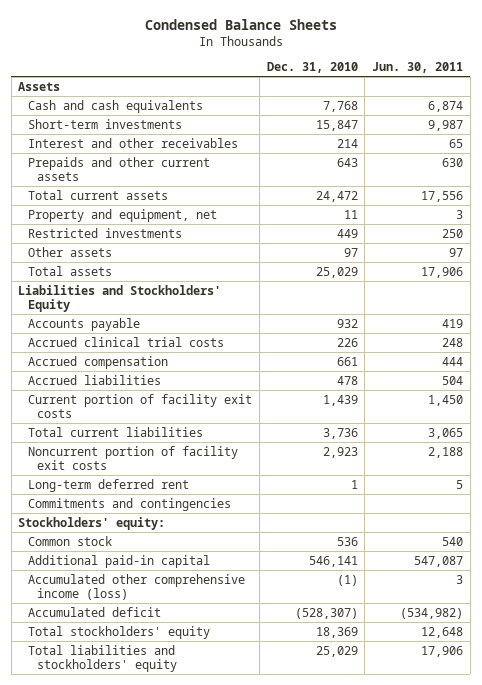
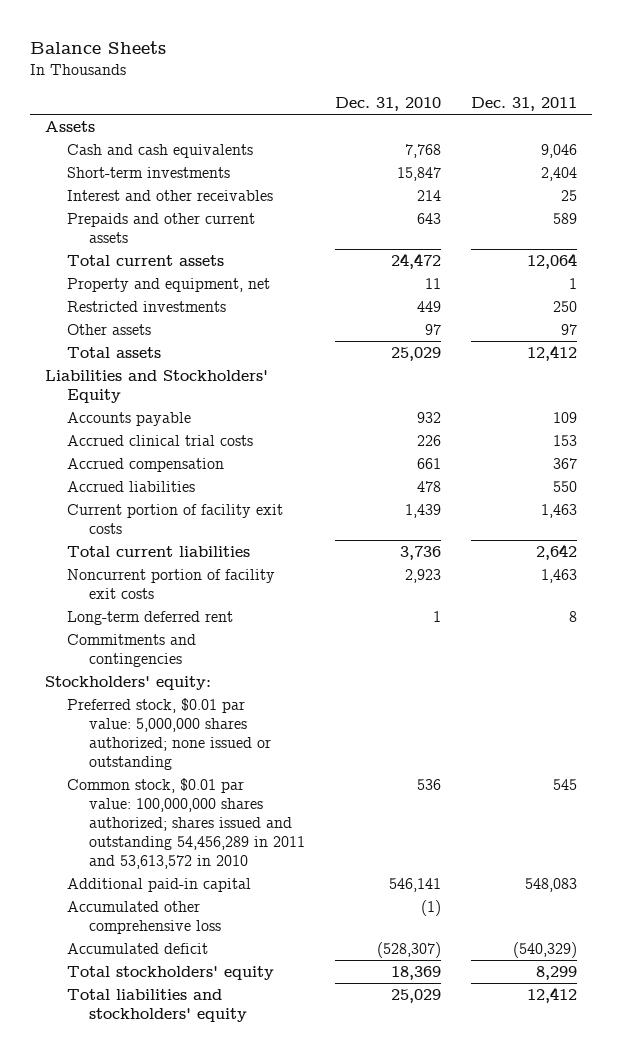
[144,18,337,30] Condensed Balance Sheets -> [29,40,166,54] Balance Sheets
[372,62,464,74] Jun. 30, 2011 -> none
none -> [471,96,578,111] Dec. 31, 2011
none -> [66,698,271,771] Preferred stock, $0.01 par value: 5,000,000 shares authorized; none issued or outstanding
[27,535,112,546] Common stock -> [66,778,305,870] Common stock, $0.01 par value: 100,000,000 shares authorized; shares issued and outstanding 54,456,289 in 2011 and 53,613,572 in 2010
[27,573,245,600] Accumulated other comprehensive income (loss) -> [66,901,221,935] Accumulated other comprehensive loss

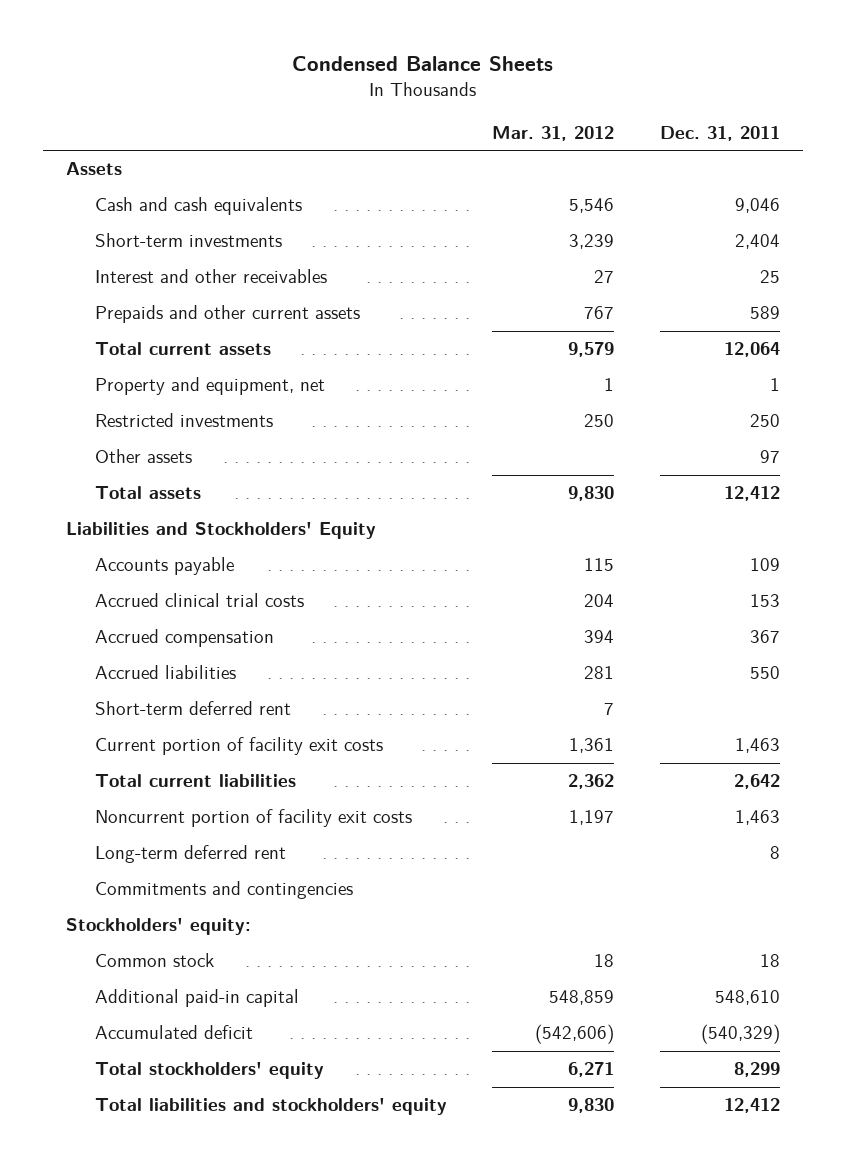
[29,40,166,54] Balance Sheets -> [291,56,553,72] Condensed Balance Sheets
[335,96,442,111] Dec. 31, 2010 -> none
none -> [492,125,615,141] Mar. 31, 2012
none -> [94,701,291,716] Short-term deferred rent
[66,698,271,771] Preferred stock, $0.01 par value: 5,000,000 shares authorized; none issued or outstanding -> none
[66,778,305,870] Common stock, $0.01 par value: 100,000,000 shares authorized; shares issued and outstanding 54,456,289 in 2011 and 53,613,572 in 2010 -> none
[66,901,221,935] Accumulated other comprehensive loss -> none
none -> [94,953,214,968] Common stock
[525,878,578,893] 548,083 -> [715,990,781,1006] 548,610

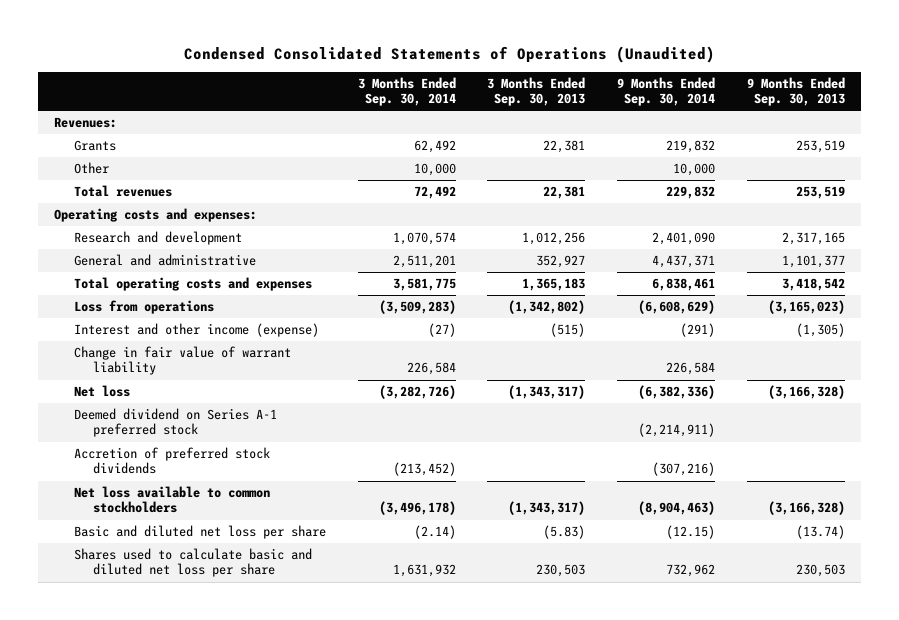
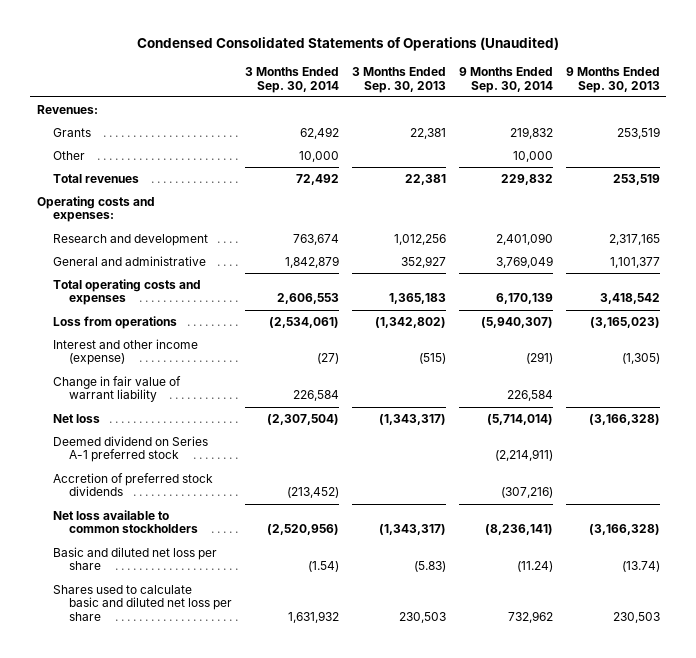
[392,232,456,246] 1,070,574 -> [292,233,339,245] 763,674
[392,255,456,269] 2,511,201 -> [284,255,339,268] 1,842,879
[652,255,716,269] 4,437,371 -> [495,255,553,268] 3,769,049
[392,278,456,292] 3,581,775 -> [276,293,339,305] 2,606,553
[652,278,716,292] 6,838,461 -> [495,293,553,305] 6,170,139
[378,300,456,315] (3,509,283) -> [268,316,339,328] (2,534,061)
[638,300,716,315] (6,608,629) -> [480,316,553,328] (5,940,307)
[378,385,456,400] (3,282,726) -> [266,413,339,425] (2,307,504)
[638,385,716,400] (6,382,336) -> [486,413,553,425] (5,714,014)
[378,501,456,516] (3,496,178) -> [266,524,339,536] (2,520,956)
[638,501,716,516] (8,904,463) -> [484,524,553,536] (8,236,141)
[413,525,456,540] (2.14) -> [307,561,339,573] (1.54)
[666,525,716,540] (12.15) -> [516,561,553,573] (11.24)

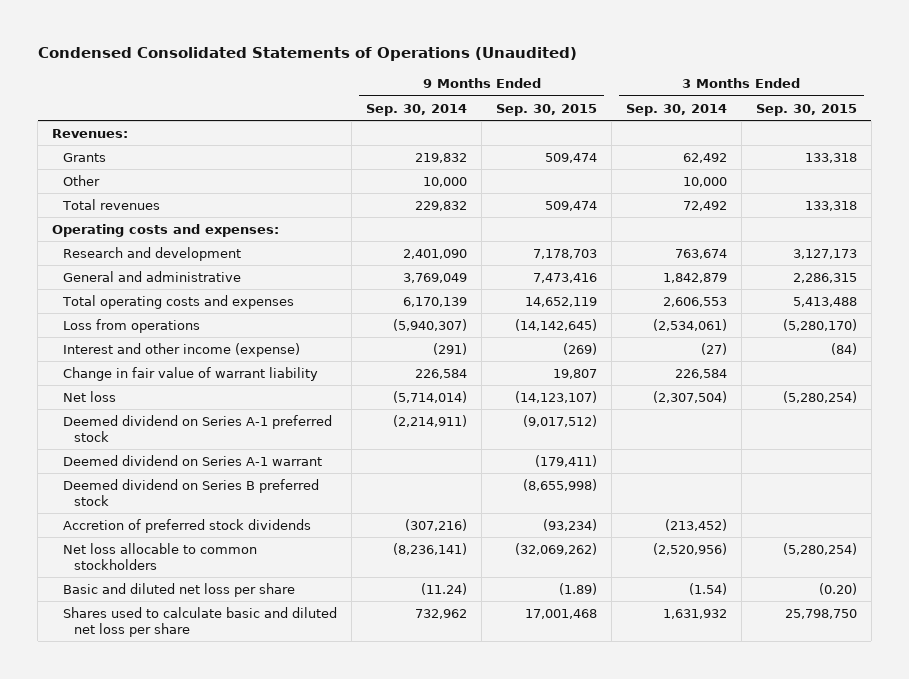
[351,66,446,93] 3 Months Ended Sep. 30, 2013 -> none
[565,66,660,93] 9 Months Ended Sep. 30, 2013 -> none
none -> [496,103,598,116] Sep. 30, 2015
none -> [755,103,857,116] Sep. 30, 2015
none -> [63,454,323,466] Deemed dividend on Series A-1 warrant
none -> [63,478,320,506] Deemed dividend on Series B preferred stock
[52,509,198,534] Net loss available to common stockholders -> [63,542,258,570] Net loss allocable to common stockholders

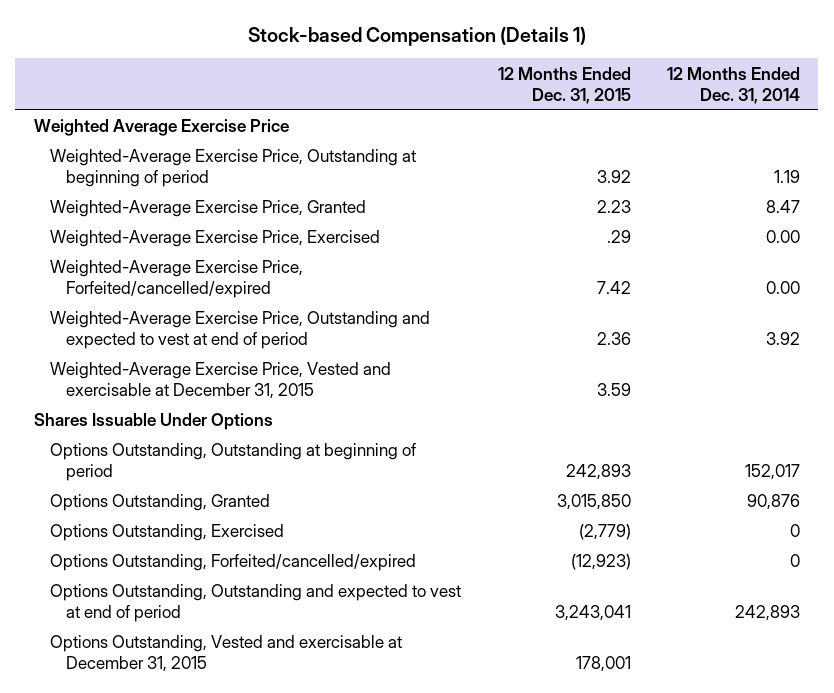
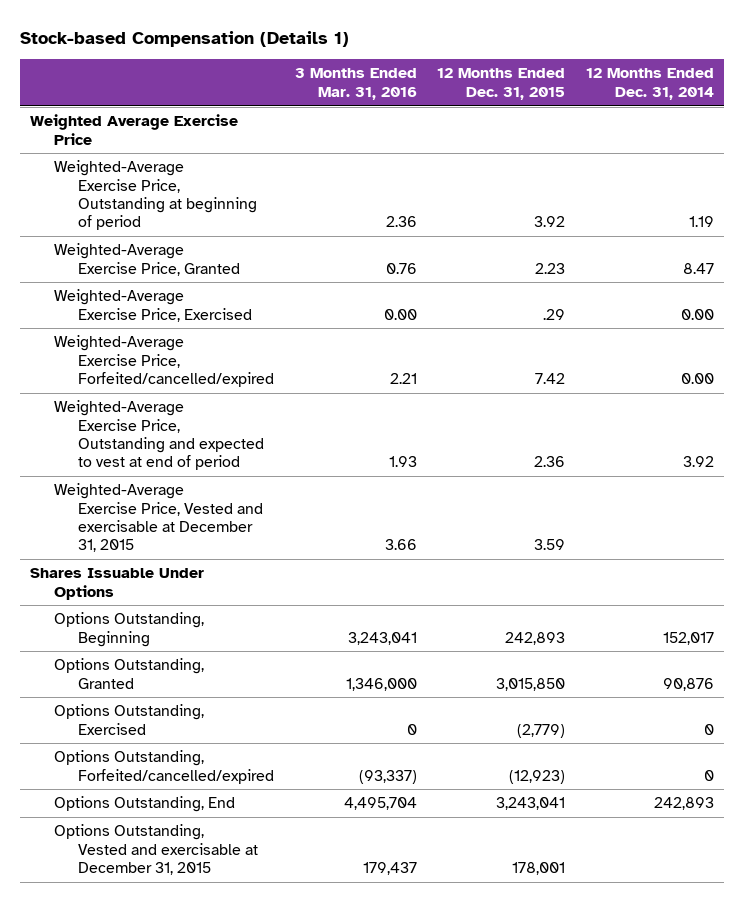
none -> [294,68,417,100] 3 Months Ended Mar. 31, 2016
[50,443,417,482] Options Outstanding, Outstanding at beginning of period -> [54,612,205,647] Options Outstanding, Beginning
[50,584,462,623] Options Outstanding, Outstanding and expected to vest at end of period -> [54,796,236,813] Options Outstanding, End

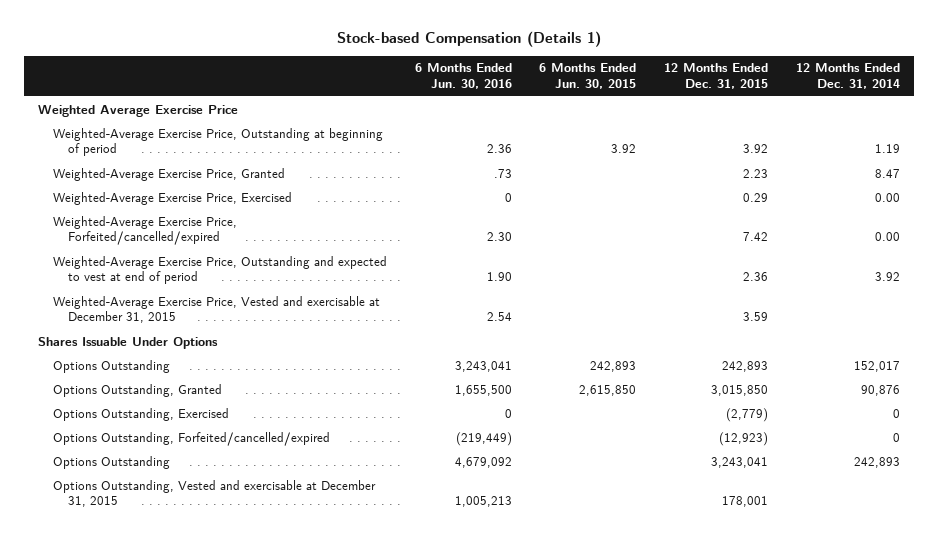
[294,68,417,100] 3 Months Ended Mar. 31, 2016 -> none
none -> [414,63,512,89] 6 Months Ended Jun. 30, 2016
none -> [539,63,637,89] 6 Months Ended Jun. 30, 2015
[543,308,566,320] .29 -> [742,192,768,202] 0.29
[54,612,205,647] Options Outstanding, Beginning -> [52,359,170,373] Options Outstanding
[54,796,236,813] Options Outstanding, End -> [52,455,170,469] Options Outstanding

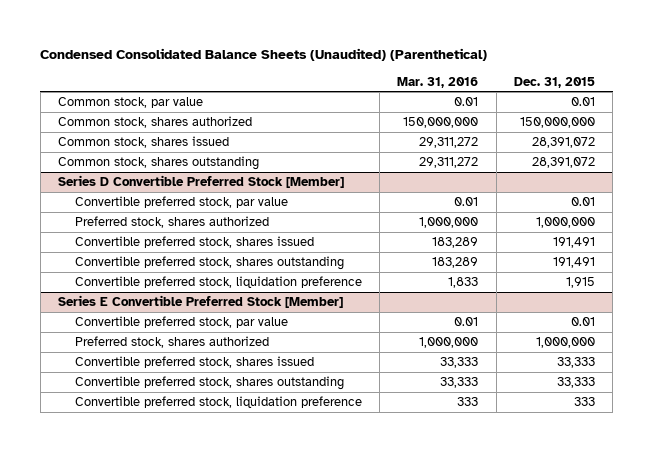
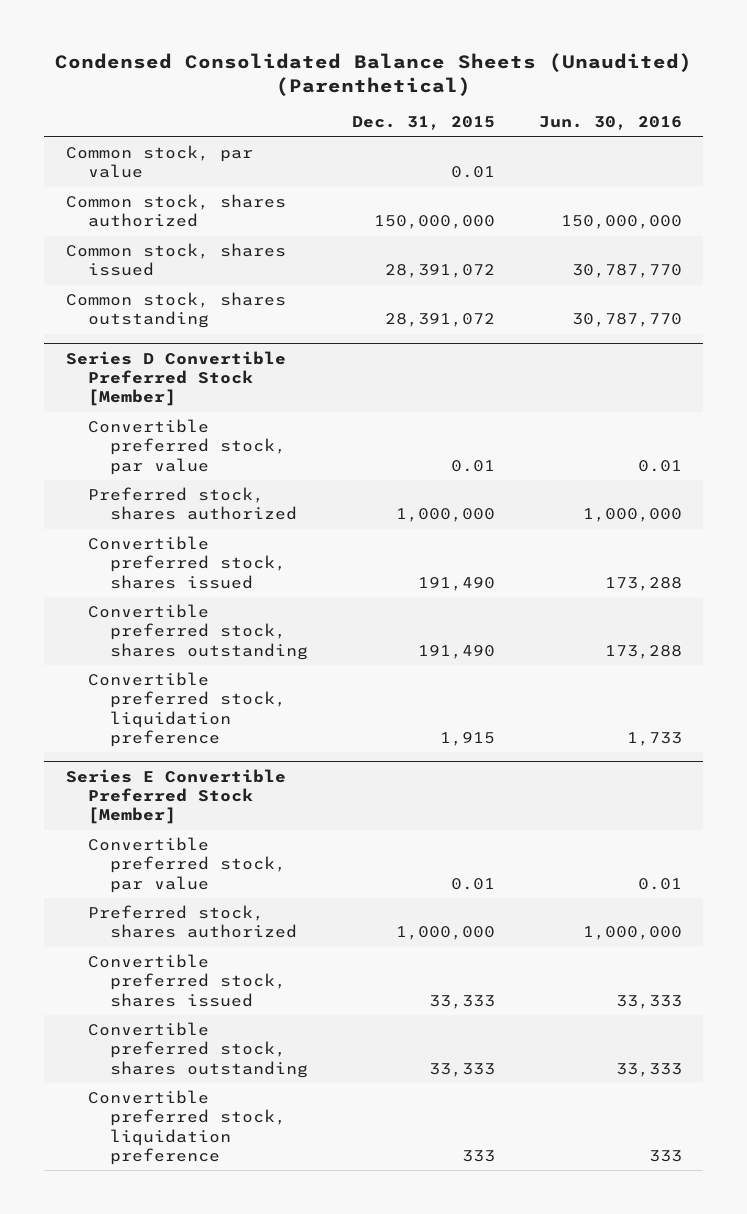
[397,76,479,88] Mar. 31, 2016 -> none
none -> [538,116,682,131] Jun. 30, 2016
[553,237,596,249] 191,491 -> [417,576,495,591] 191,490
[553,257,596,269] 191,491 -> [417,644,495,659] 191,490

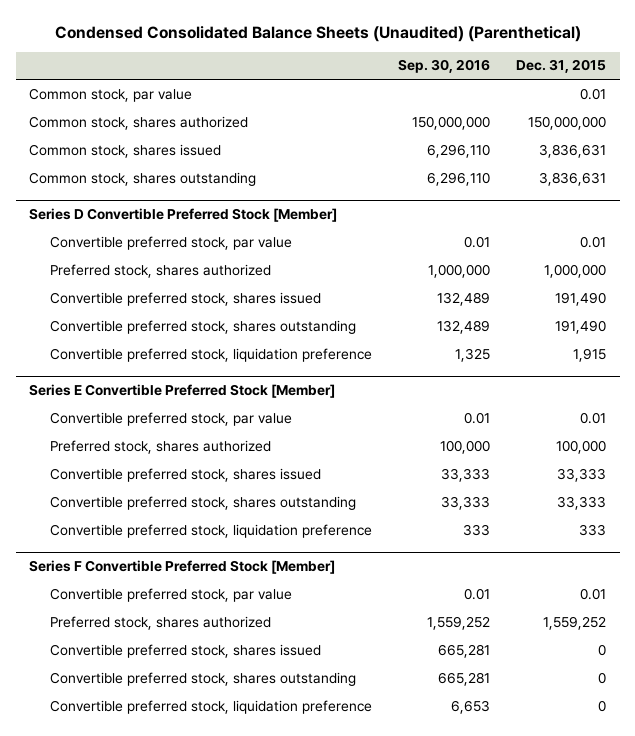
[538,116,682,131] Jun. 30, 2016 -> none
none -> [398,59,491,74] Sep. 30, 2016
[384,264,495,279] 28,391,072 -> [539,143,607,158] 3,836,631
[384,313,495,328] 28,391,072 -> [539,171,607,186] 3,836,631
[395,926,495,941] 1,000,000 -> [556,439,607,454] 100,000
none -> [28,560,335,575] Series F Convertible Preferred Stock [Member]
none -> [49,587,292,602] Convertible preferred stock, par value
none -> [49,615,271,630] Preferred stock, shares authorized
none -> [49,643,321,658] Convertible preferred stock, shares issued
none -> [49,671,356,686] Convertible preferred stock, shares outstanding
none -> [49,699,372,714] Convertible preferred stock, liquidation preference

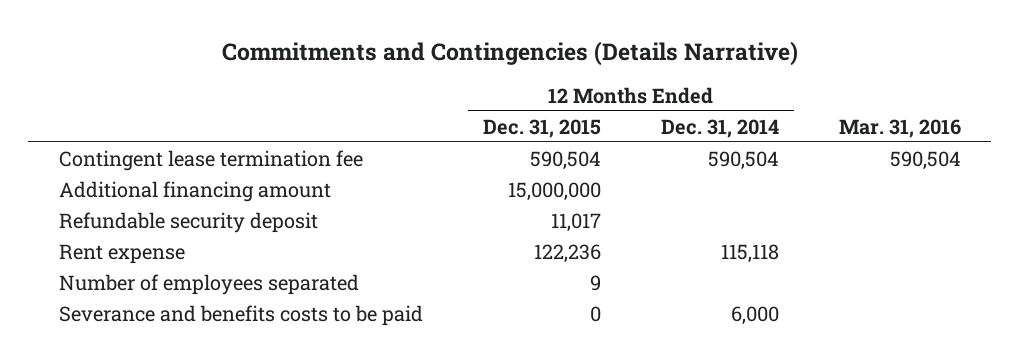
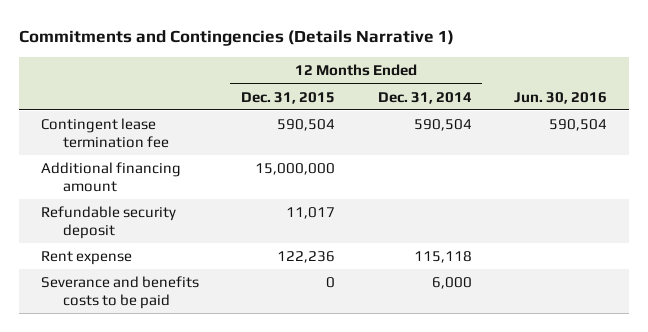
[221,40,798,66] Commitments and Contingencies (Details Narrative) -> [19,30,455,47] Commitments and Contingencies (Details Narrative 1)
[838,118,961,138] Mar. 31, 2016 -> none
none -> [514,91,608,104] Jun. 30, 2016
[58,273,359,295] Number of employees separated -> none

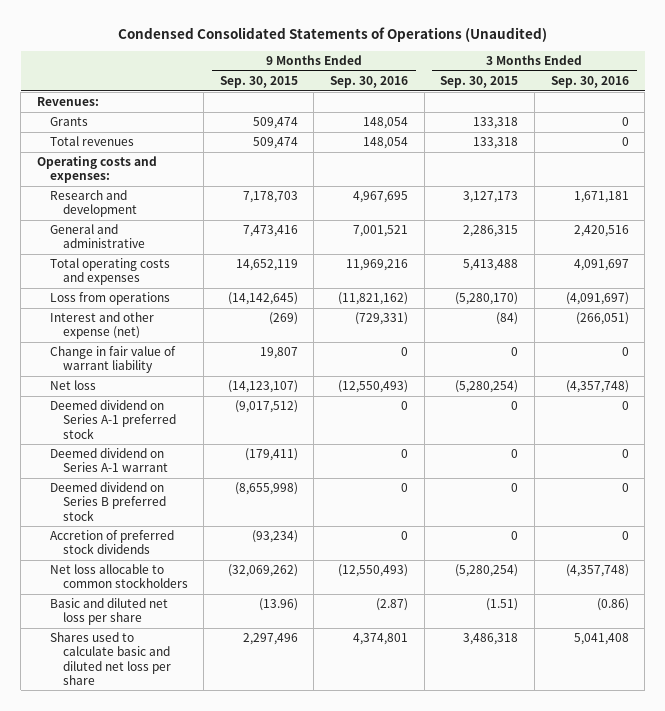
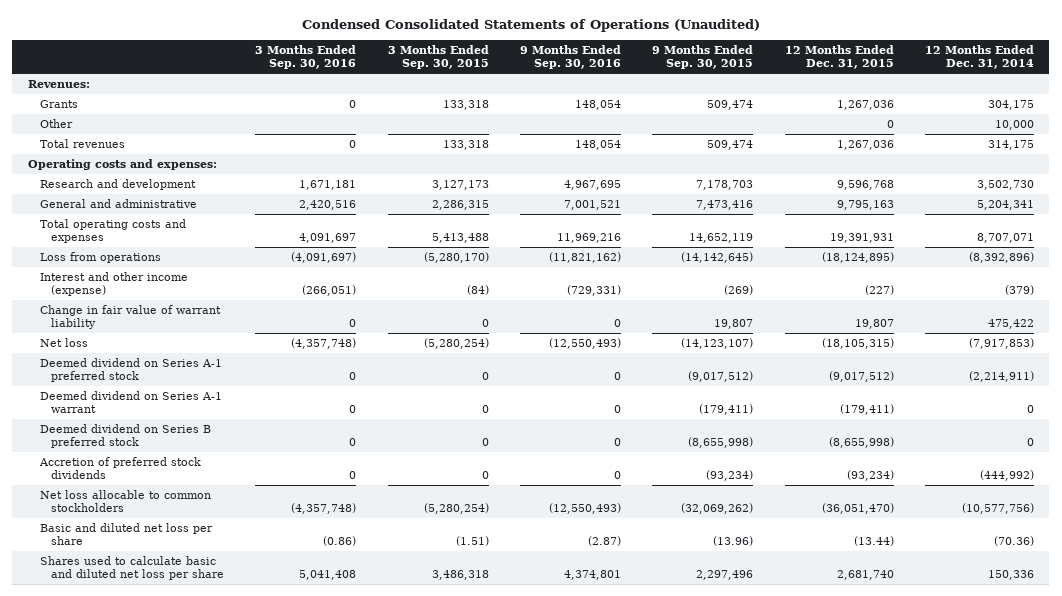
none -> [784,45,894,70] 12 Months Ended Dec. 31, 2015
none -> [924,45,1034,70] 12 Months Ended Dec. 31, 2014
none -> [39,118,73,128] Other
[49,312,154,340] Interest and other expense (net) -> [39,271,188,296] Interest and other income (expense)

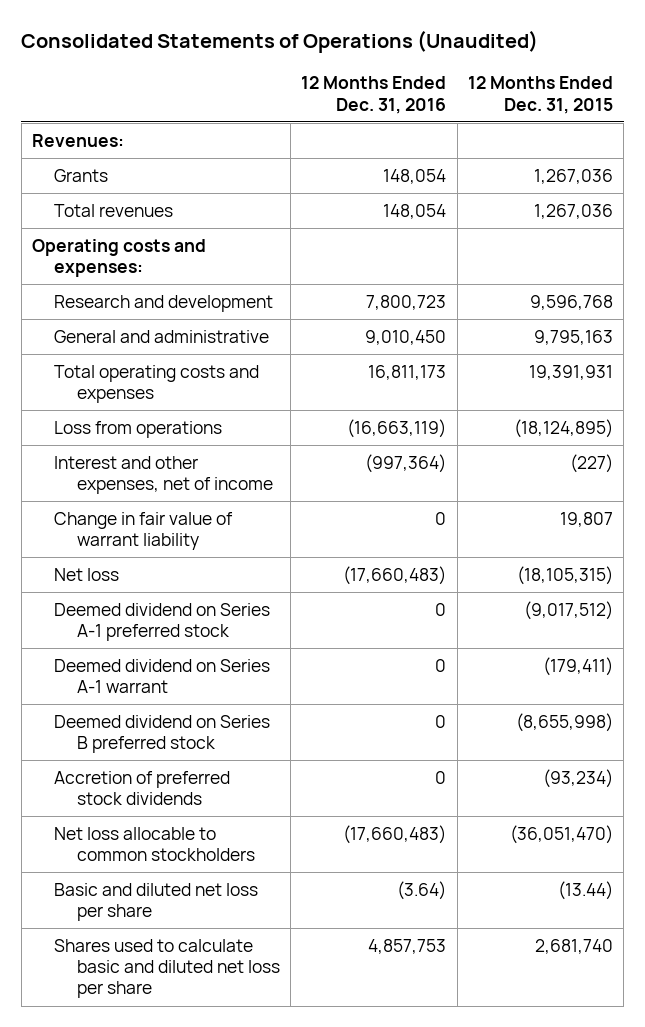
[301,19,760,33] Condensed Consolidated Statements of Operations (Unaudited) -> [21,30,539,54] Consolidated Statements of Operations (Unaudited)
[255,45,357,70] 3 Months Ended Sep. 30, 2016 -> none
[387,45,489,70] 3 Months Ended Sep. 30, 2015 -> none
[520,45,622,70] 9 Months Ended Sep. 30, 2016 -> none
[652,45,754,70] 9 Months Ended Sep. 30, 2015 -> none
[924,45,1034,70] 12 Months Ended Dec. 31, 2014 -> none
none -> [301,76,447,114] 12 Months Ended Dec. 31, 2016
[39,118,73,128] Other -> none
[39,271,188,296] Interest and other income (expense) -> [54,455,273,495] Interest and other expenses, net of income

